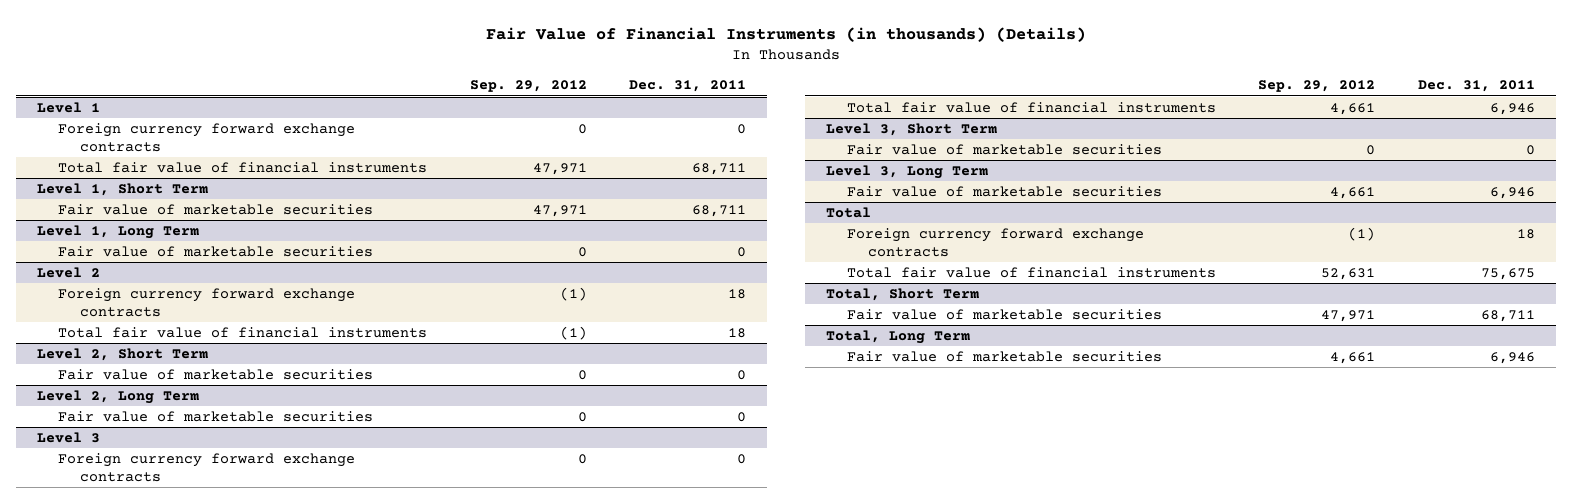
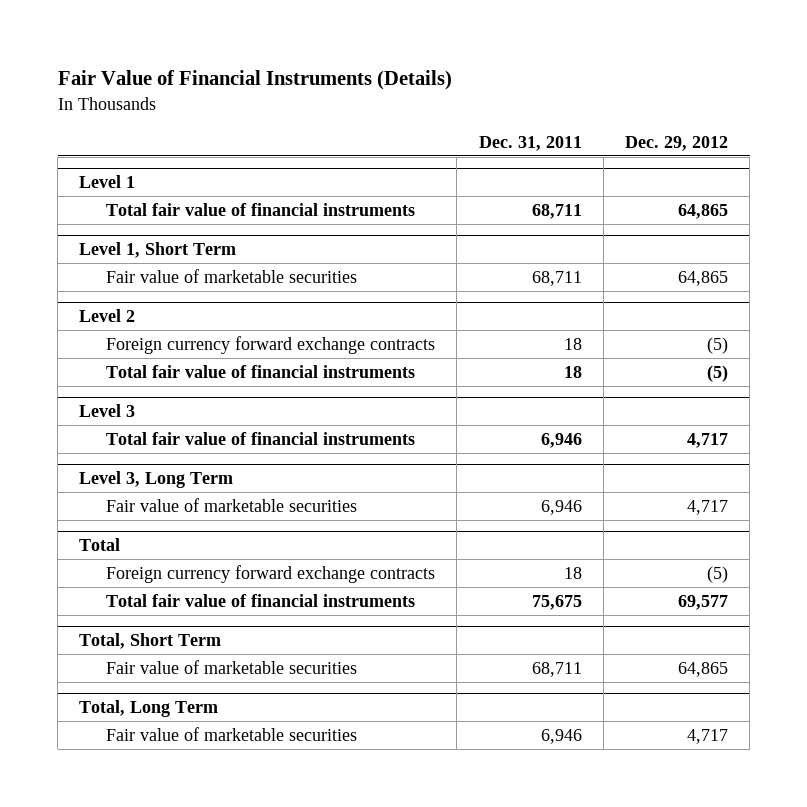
[485,27,1086,43] Fair Value of Financial Instruments (in thousands) (Details) -> [57,70,452,91] Fair Value of Financial Instruments (Details)
[469,80,587,93] Sep. 29, 2012 -> none
none -> [624,135,728,151] Dec. 29, 2012
[58,123,356,152] Foreign currency forward exchange contracts -> none
[37,225,200,240] Level 1, Long Term -> none
[58,246,374,258] Fair value of marketable securities -> none
[37,348,209,362] Level 2, Short Term -> none
[58,369,374,381] Fair value of marketable securities -> none
[37,390,200,405] Level 2, Long Term -> none
[58,411,374,423] Fair value of marketable securities -> none
[58,453,356,482] Foreign currency forward exchange contracts -> none
[825,123,997,137] Level 3, Short Term -> none
[846,144,1162,156] Fair value of marketable securities -> none

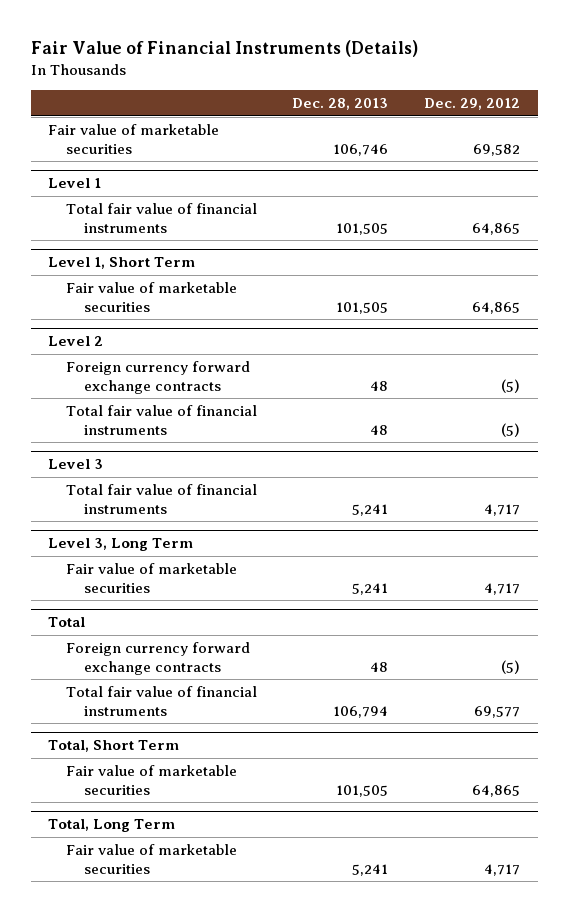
[478,135,582,151] Dec. 31, 2011 -> none
none -> [292,98,389,111] Dec. 28, 2013
none -> [48,124,220,154] Fair value of marketable securities

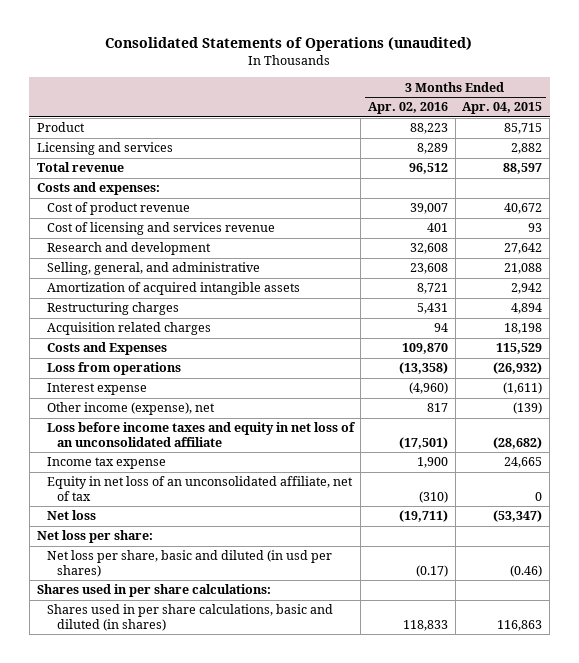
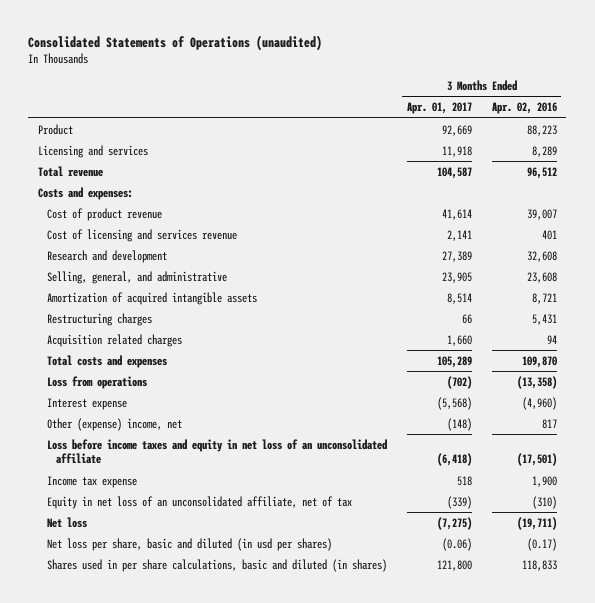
[462,102,543,115] Apr. 04, 2015 -> none
none -> [406,102,472,115] Apr. 01, 2017
[46,342,167,356] Costs and Expenses -> [47,354,168,368] Total costs and expenses
[46,402,215,416] Other income (expense), net -> [47,417,183,431] Other (expense) income, net
[36,530,153,544] Net loss per share: -> none
[36,584,271,598] Shares used in per share calculations: -> none

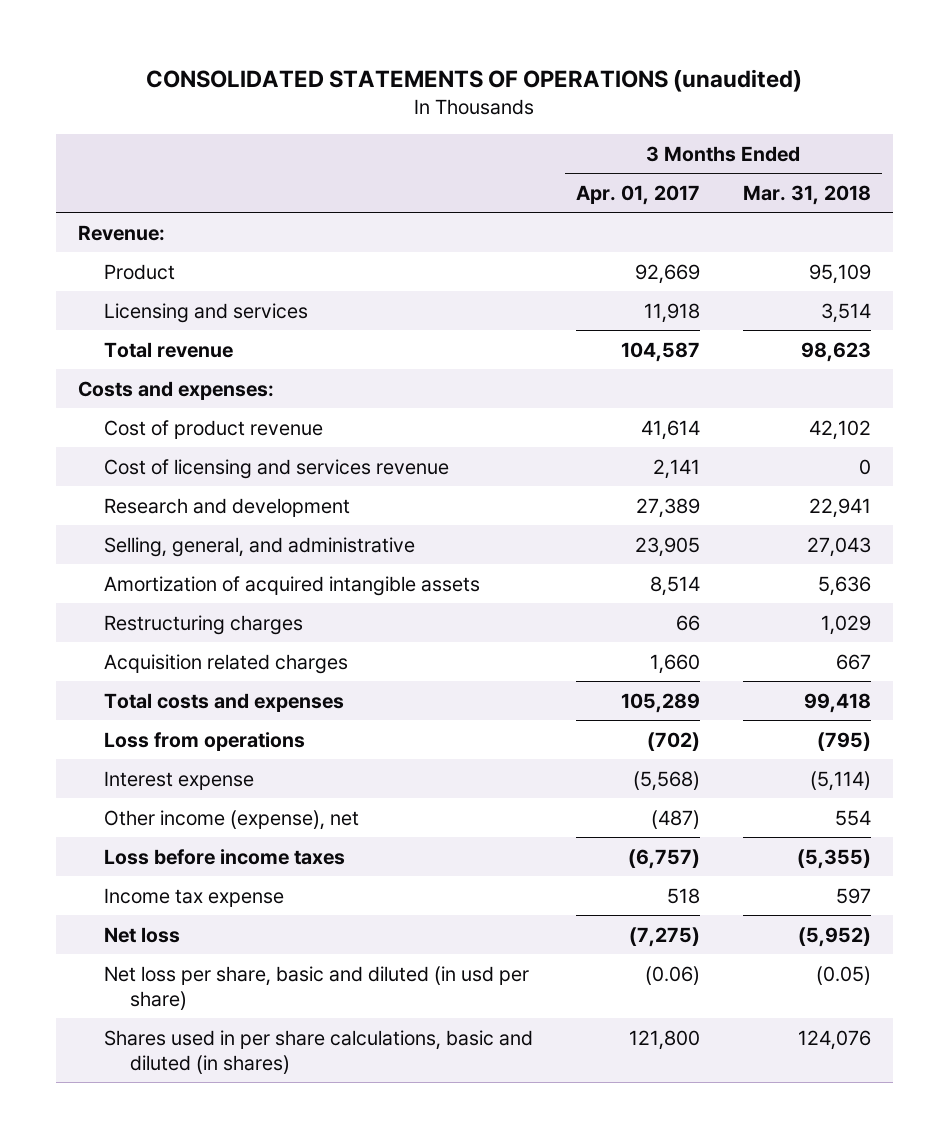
[28,34,323,51] Consolidated Statements of Operations (unaudited) -> [146,69,803,93] CONSOLIDATED STATEMENTS OF OPERATIONS (unaudited)
[491,102,557,115] Apr. 02, 2016 -> none
none -> [743,184,872,205] Mar. 31, 2018
none -> [77,224,165,241] Revenue:
[47,417,183,431] Other (expense) income, net -> [103,809,359,830] Other income (expense), net
[446,417,472,431] (148) -> [650,809,700,829] (487)
[47,438,388,465] Loss before income taxes and equity in net loss of an unconsolidated affiliate -> [103,848,345,865] Loss before income taxes
[436,453,472,467] (6,418) -> [627,848,700,869] (6,757)
[47,495,353,509] Equity in net loss of an unconsolidated affiliate, net of tax -> none
[47,537,333,551] Net loss per share, basic and diluted (in usd per shares) -> [103,965,529,1010] Net loss per share, basic and diluted (in usd per share)

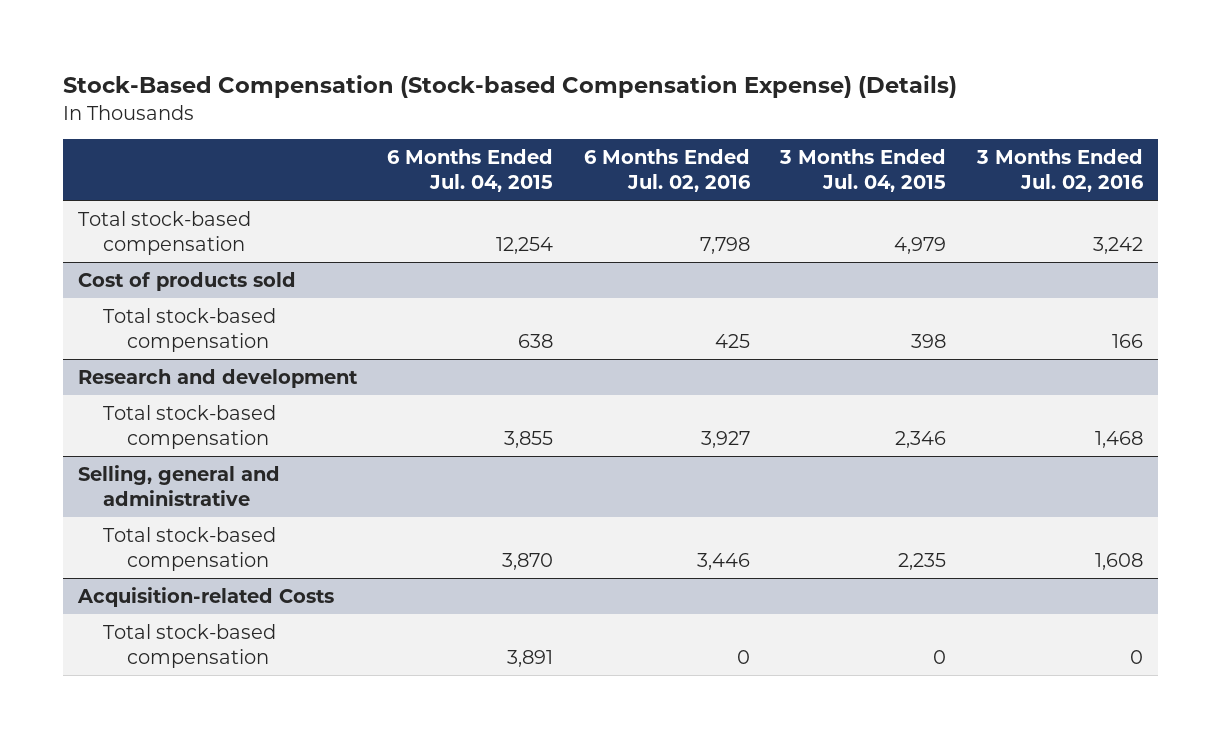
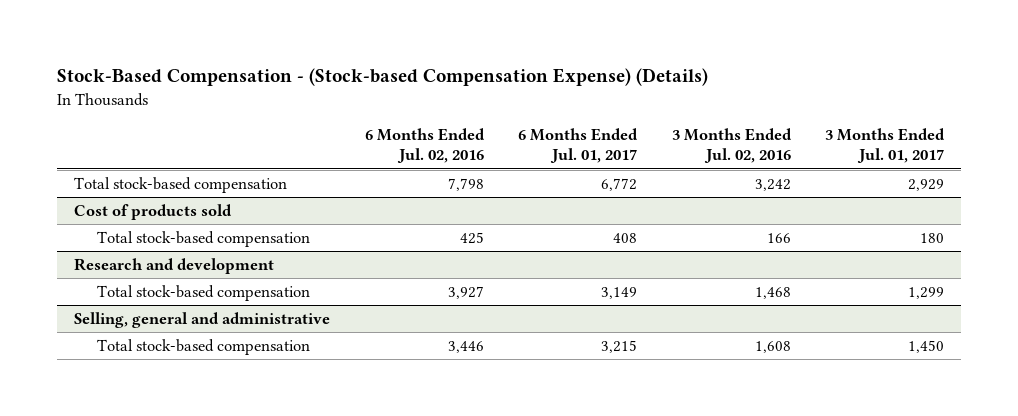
[62,75,957,99] Stock-Based Compensation (Stock-based Compensation Expense) (Details) -> [57,68,709,87] Stock-Based Compensation - (Stock-based Compensation Expense) (Details)
[387,149,554,192] 6 Months Ended Jul. 04, 2015 -> none
[779,149,947,192] 3 Months Ended Jul. 04, 2015 -> none
none -> [518,127,639,164] 6 Months Ended Jul. 01, 2017
none -> [825,127,946,164] 3 Months Ended Jul. 01, 2017
[76,586,334,607] Acquisition-related Costs -> none
[102,623,276,668] Total stock-based compensation -> none

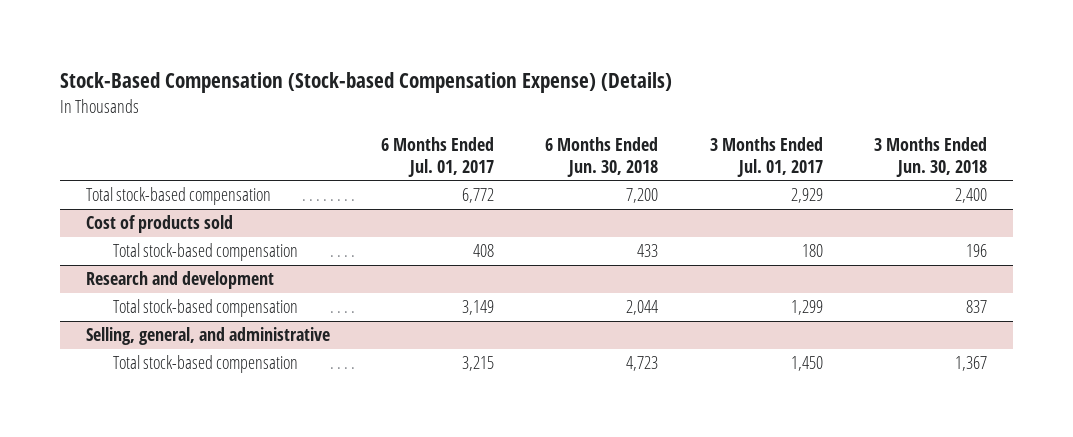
[57,68,709,87] Stock-Based Compensation - (Stock-based Compensation Expense) (Details) -> [60,72,673,94] Stock-Based Compensation (Stock-based Compensation Expense) (Details)
[364,127,485,164] 6 Months Ended Jul. 02, 2016 -> none
[671,127,792,164] 3 Months Ended Jul. 02, 2016 -> none
none -> [545,137,659,177] 6 Months Ended Jun. 30, 2018
none -> [874,137,988,177] 3 Months Ended Jun. 30, 2018
[74,311,331,328] Selling, general and administrative -> [85,327,330,346] Selling, general, and administrative

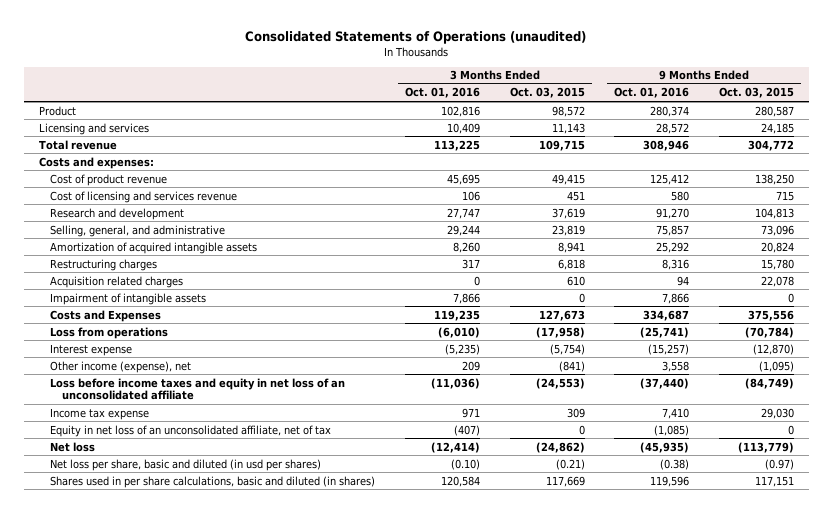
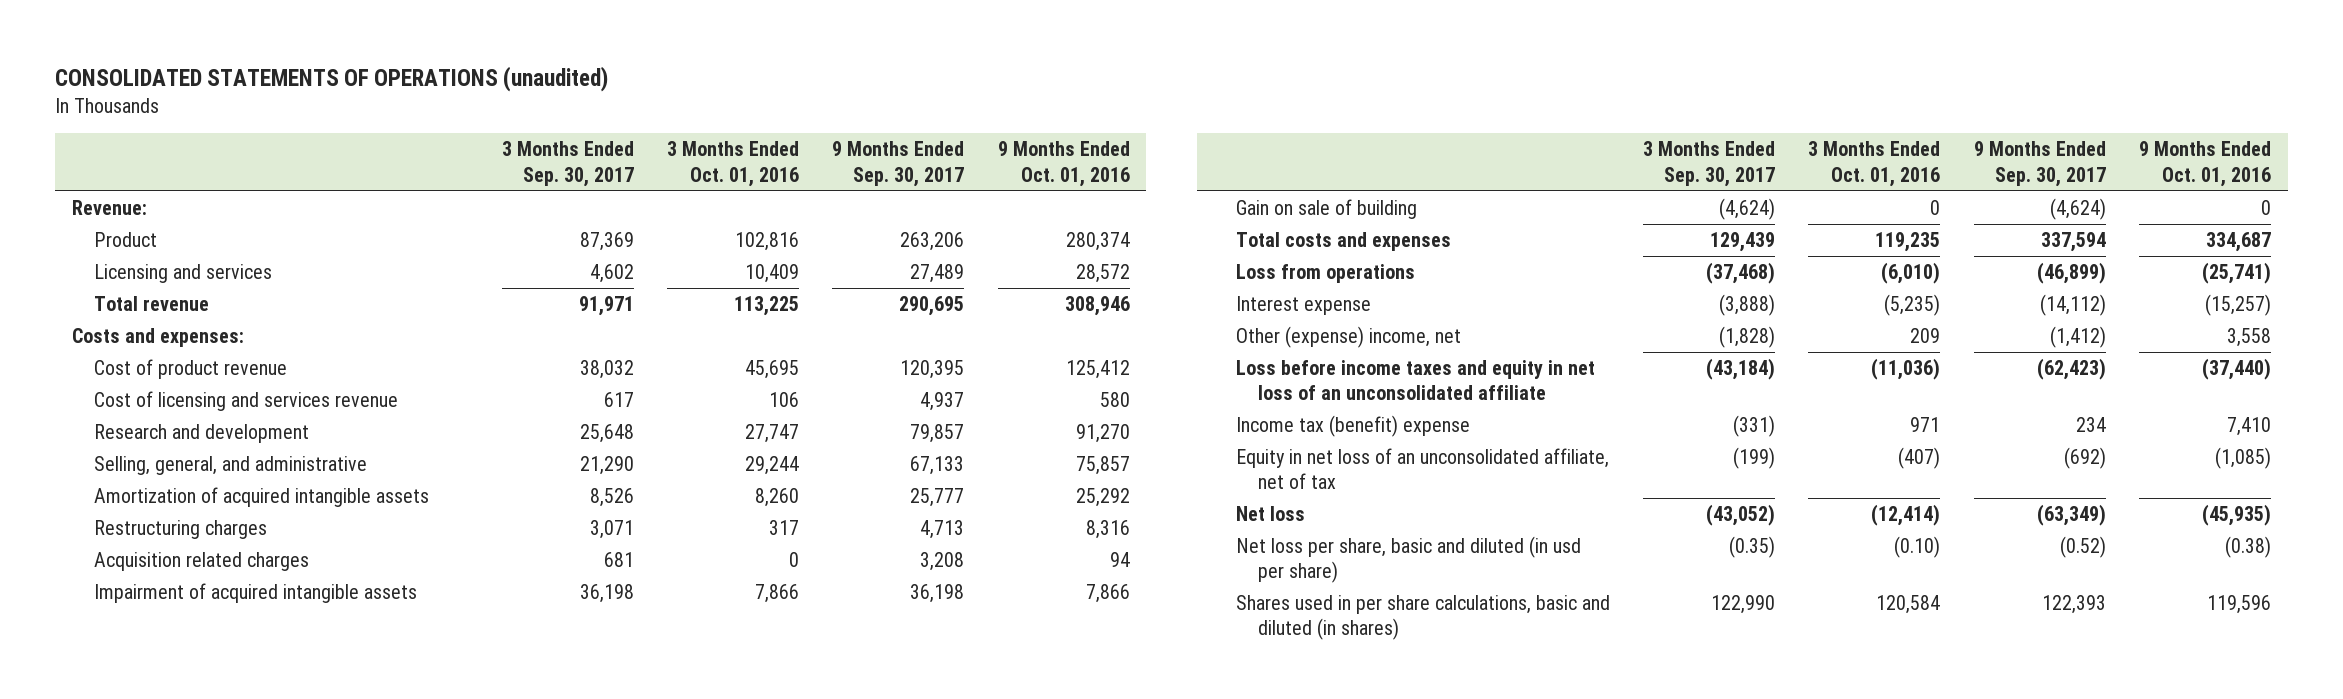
[245,30,587,44] Consolidated Statements of Operations (unaudited) -> [55,66,609,93] CONSOLIDATED STATEMENTS OF OPERATIONS (unaudited)
[509,87,585,99] Oct. 03, 2015 -> none
[718,87,794,99] Oct. 03, 2015 -> none
none -> [501,141,634,187] 3 Months Ended Sep. 30, 2017
none -> [832,141,965,187] 9 Months Ended Sep. 30, 2017
none -> [71,200,147,216] Revenue:
[50,292,207,305] Impairment of intangible assets -> [94,583,418,604] Impairment of acquired intangible assets
none -> [1235,199,1417,220] Gain on sale of building
[50,309,162,322] Costs and Expenses -> [1235,232,1451,252] Total costs and expenses
[50,360,192,373] Other income (expense), net -> [1235,326,1461,349] Other (expense) income, net
[50,407,150,420] Income tax expense -> [1235,415,1470,438] Income tax (benefit) expense
[50,458,322,471] Net loss per share, basic and diluted (in usd per shares) -> [1235,536,1581,584] Net loss per share, basic and diluted (in usd per share)

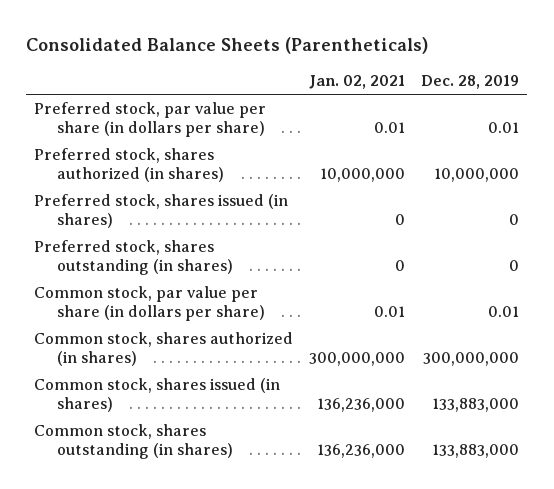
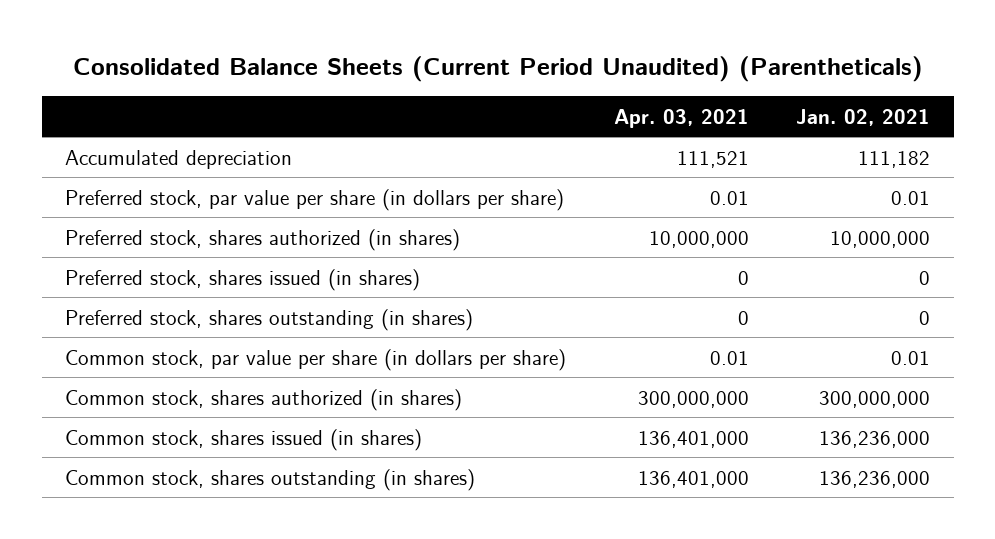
[26,36,429,54] Consolidated Balance Sheets (Parentheticals) -> [72,55,923,82] Consolidated Balance Sheets (Current Period Unaudited) (Parentheticals)
[421,74,520,89] Dec. 28, 2019 -> none
none -> [613,108,749,128] Apr. 03, 2021
none -> [65,149,293,169] Accumulated depreciation

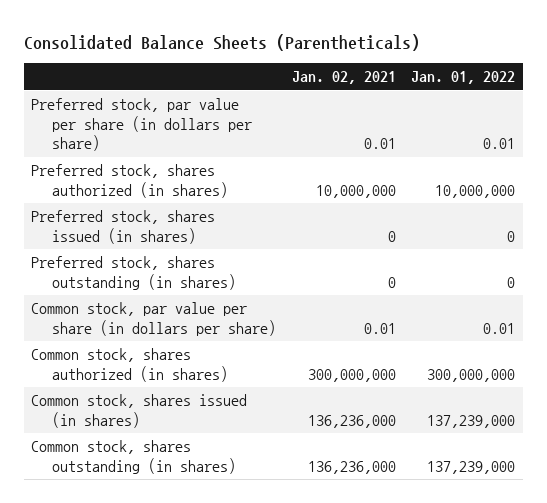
[72,55,923,82] Consolidated Balance Sheets (Current Period Unaudited) (Parentheticals) -> [23,33,420,51] Consolidated Balance Sheets (Parentheticals)
[613,108,749,128] Apr. 03, 2021 -> none
none -> [411,71,516,85] Jan. 01, 2022
[65,149,293,169] Accumulated depreciation -> none

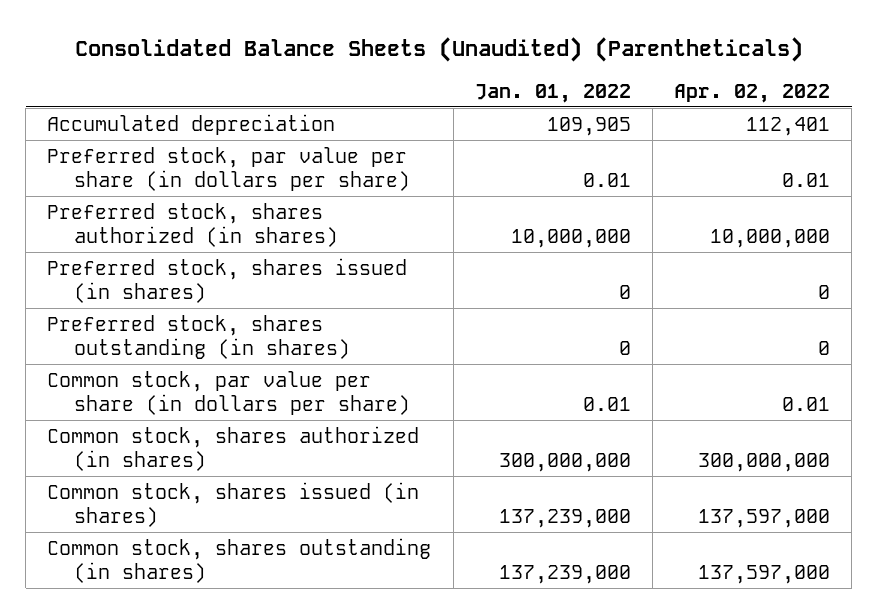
[23,33,420,51] Consolidated Balance Sheets (Parentheticals) -> [74,36,803,62] Consolidated Balance Sheets (Unaudited) (Parentheticals)
[291,71,396,85] Jan. 02, 2021 -> none
none -> [674,83,831,103] Apr. 02, 2022
none -> [47,113,336,135] Accumulated depreciation

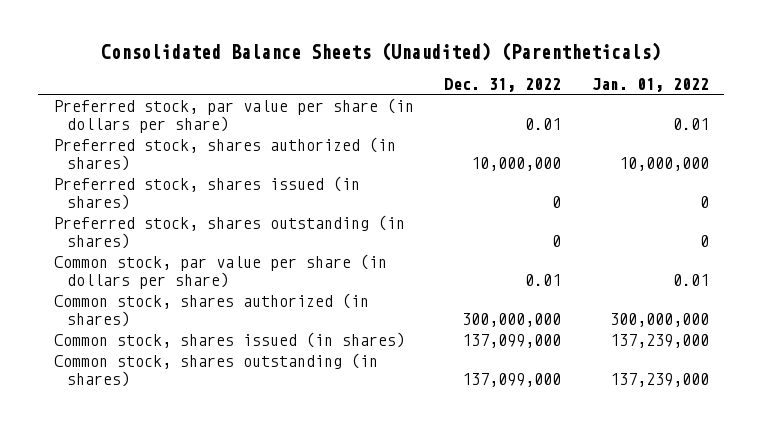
[674,83,831,103] Apr. 02, 2022 -> none
none -> [444,77,562,92] Dec. 31, 2022
[47,113,336,135] Accumulated depreciation -> none

